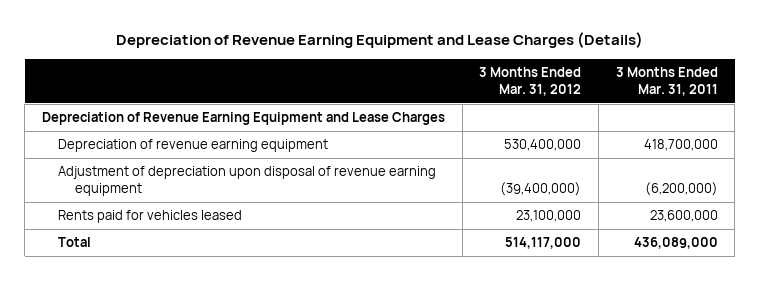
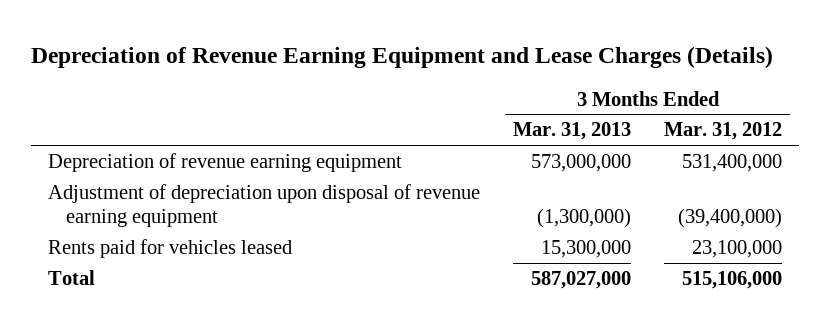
[615,66,718,96] 3 Months Ended Mar. 31, 2011 -> none
none -> [513,122,632,141] Mar. 31, 2013
[42,112,446,126] Depreciation of Revenue Earning Equipment and Lease Charges -> none
[504,139,582,152] 530,400,000 -> [682,154,783,173] 531,400,000
[505,237,582,250] 514,117,000 -> [682,271,783,290] 515,106,000

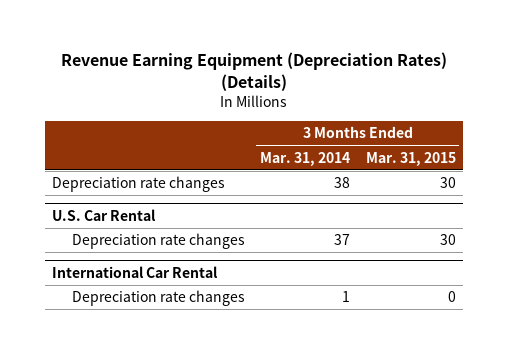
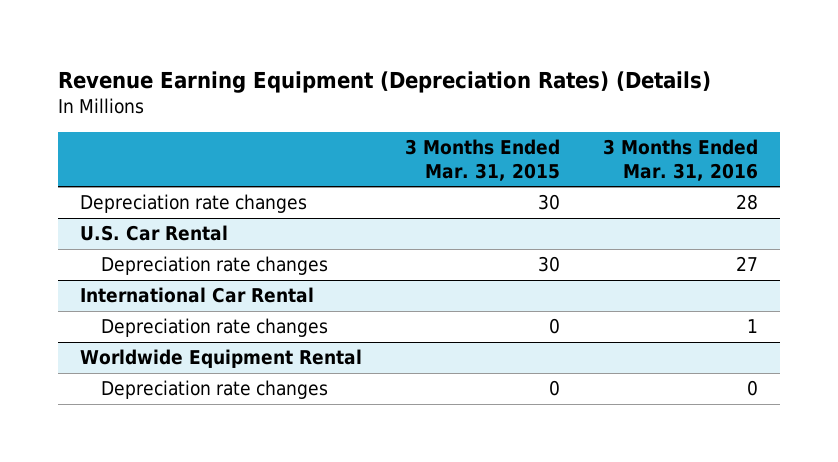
[260,151,351,166] Mar. 31, 2014 -> none
none -> [603,139,759,181] 3 Months Ended Mar. 31, 2016
none -> [79,349,362,369] Worldwide Equipment Rental
none -> [100,380,328,400] Depreciation rate changes

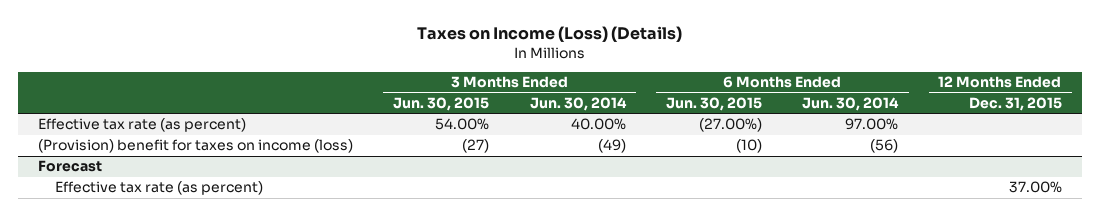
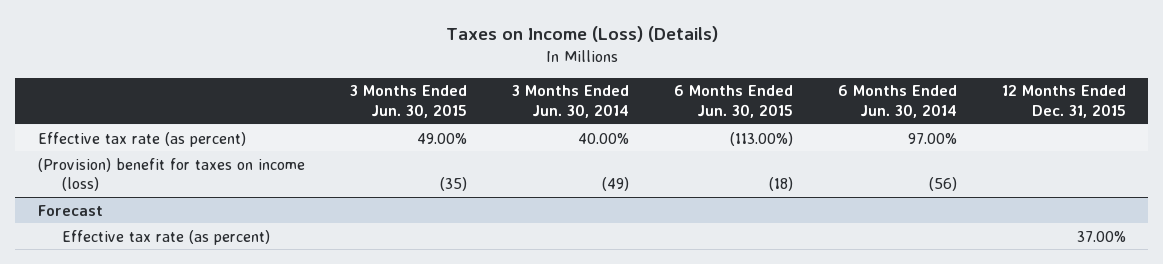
[435,118,490,131] 54.00% -> [416,132,467,144] 49.00%
[699,118,763,133] (27.00%) -> [729,131,793,146] (113.00%)
[462,139,490,154] (27) -> [439,177,467,192] (35)
[736,139,763,154] (10) -> [768,177,793,192] (18)

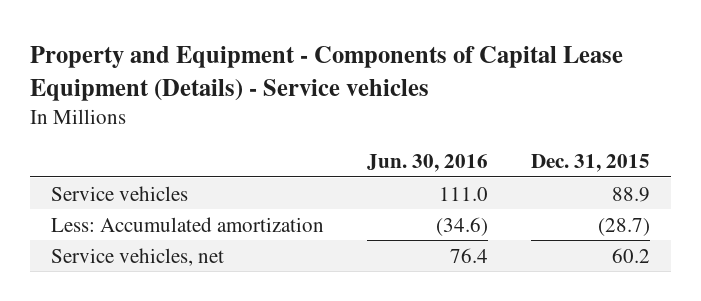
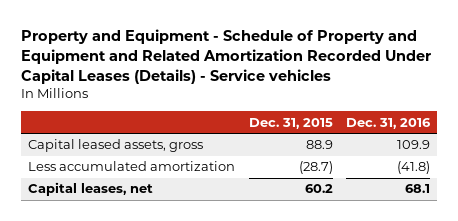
[29,45,623,101] Property and Equipment - Components of Capital Lease Equipment (Details) - Service vehicles -> [21,29,432,85] Property and Equipment - Schedule of Property and Equipment and Related Amortization Recorded Under Capital Leases (Details) - Service vehicles
[367,153,489,172] Jun. 30, 2016 -> none
none -> [346,117,432,129] Dec. 31, 2016
[51,185,189,201] Service vehicles -> [28,139,204,153] Capital leased assets, gross
[51,216,325,232] Less: Accumulated amortization -> [28,161,236,172] Less accumulated amortization
[51,247,225,266] Service vehicles, net -> [28,182,154,197] Capital leases, net

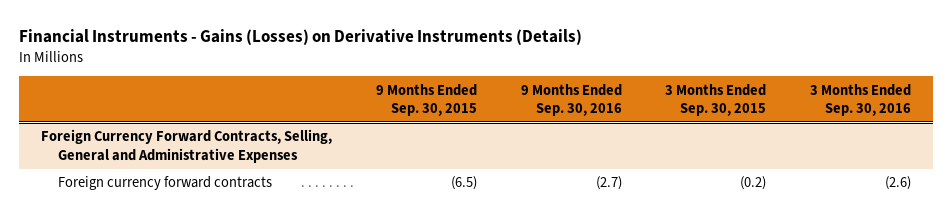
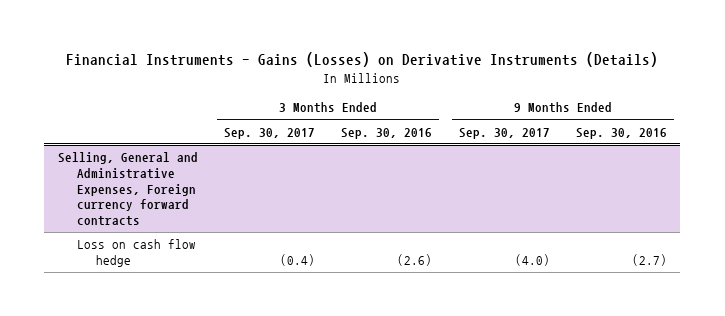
[375,83,477,117] 9 Months Ended Sep. 30, 2015 -> none
[665,83,767,117] 3 Months Ended Sep. 30, 2015 -> none
none -> [223,127,315,139] Sep. 30, 2017
none -> [458,127,550,139] Sep. 30, 2017
[40,129,332,163] Foreign Currency Forward Contracts, Selling, General and Administrative Expenses -> [57,152,198,226] Selling, General and Administrative Expenses, Foreign currency forward contracts
[58,176,273,191] Foreign currency forward contracts -> [76,239,196,268] Loss on cash flow hedge

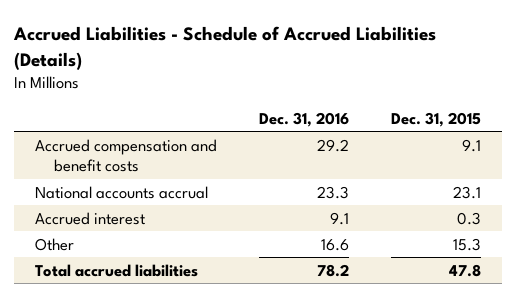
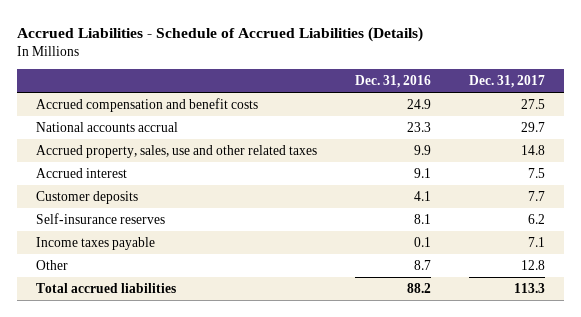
[391,111,482,127] Dec. 31, 2015 -> none
none -> [469,75,546,89] Dec. 31, 2017
[317,138,350,152] 29.2 -> [407,98,432,109] 24.9
none -> [36,144,318,158] Accrued property, sales, use and other related taxes
none -> [36,190,139,204] Customer deposits
none -> [36,212,166,224] Self-insurance reserves
none -> [36,236,156,250] Income taxes payable
[321,238,350,251] 16.6 -> [414,259,432,270] 8.7
[317,263,350,277] 78.2 -> [407,282,432,293] 88.2

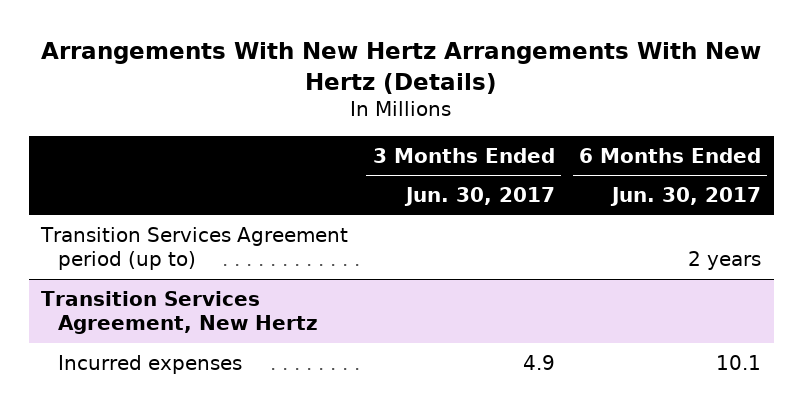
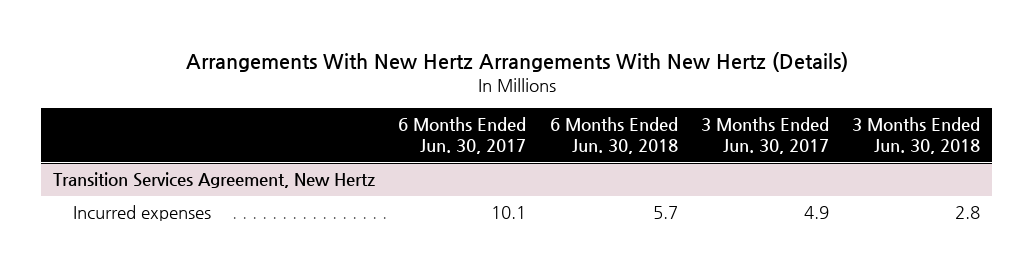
none -> [549,117,678,155] 6 Months Ended Jun. 30, 2018
none -> [852,117,981,155] 3 Months Ended Jun. 30, 2018
[40,226,349,271] Transition Services Agreement period (up to) -> none

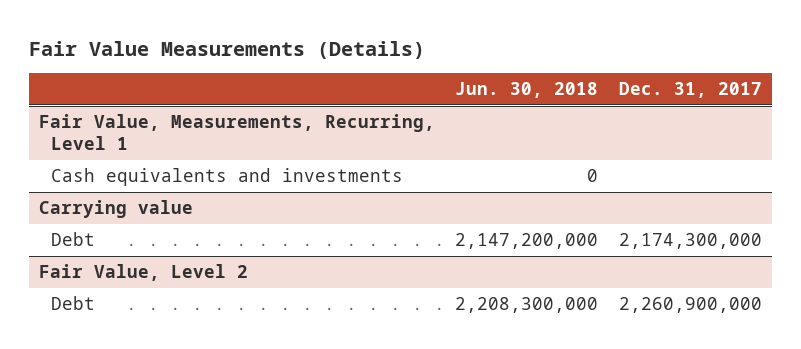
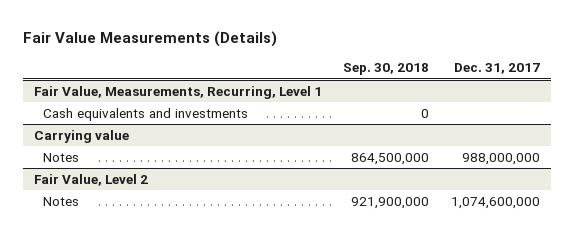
[455,82,599,99] Jun. 30, 2018 -> none
none -> [343,63,430,76] Sep. 30, 2018
[51,232,96,247] Debt -> none
none -> [43,152,80,162] Notes
[51,296,96,311] Debt -> none
none -> [43,196,80,206] Notes

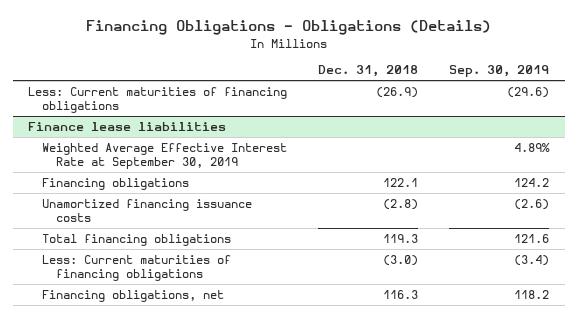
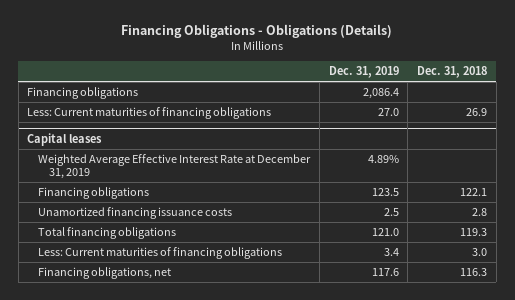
[449,65,550,78] Sep. 30, 2019 -> none
none -> [328,66,399,79] Dec. 31, 2019
none -> [27,87,139,100] Financing obligations
[376,86,419,98] (26.9) -> [466,108,488,117] 26.9
[28,121,227,131] Finance lease liabilities -> [27,132,103,146] Capital leases
[42,142,288,170] Weighted Average Effective Interest Rate at September 30, 2019 -> [38,154,312,179] Weighted Average Effective Interest Rate at December 31, 2019
[383,198,419,210] (2.8) -> [472,208,488,217] 2.8
[383,254,419,266] (3.0) -> [472,248,488,257] 3.0

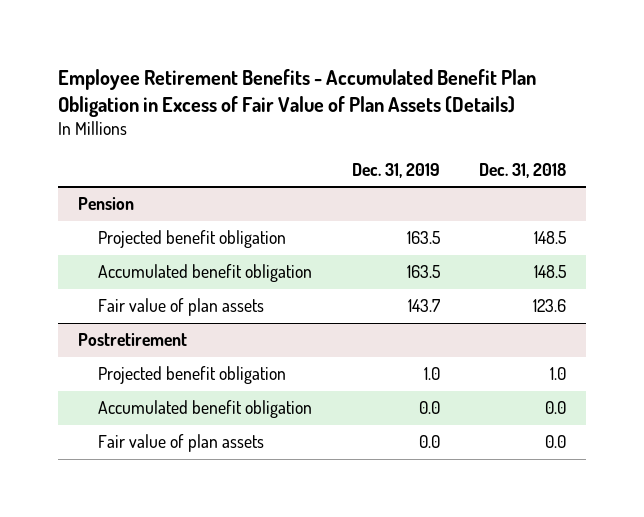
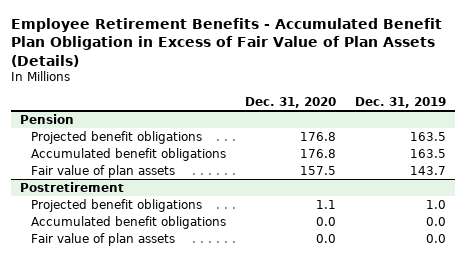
[479,163,567,179] Dec. 31, 2018 -> none
none -> [245,96,337,108] Dec. 31, 2020
[97,230,286,249] Projected benefit obligation -> [31,130,203,144] Projected benefit obligations
[97,264,312,283] Accumulated benefit obligation -> [31,147,227,161] Accumulated benefit obligations
[97,366,286,385] Projected benefit obligation -> [31,198,203,212] Projected benefit obligations
[97,400,312,419] Accumulated benefit obligation -> [31,215,227,229] Accumulated benefit obligations

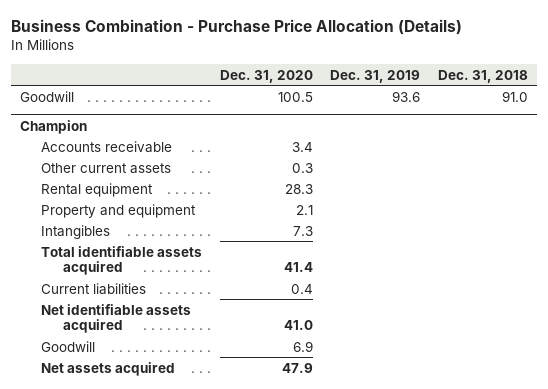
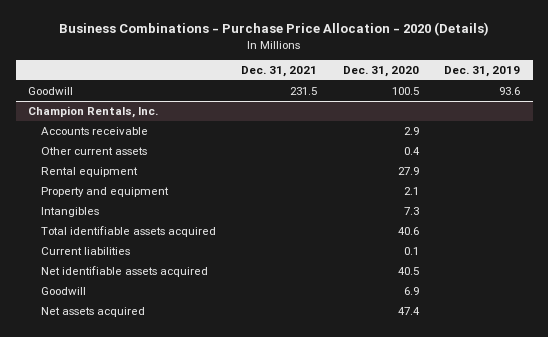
[11,19,463,36] Business Combination - Purchase Price Allocation (Details) -> [59,22,490,37] Business Combinations - Purchase Price Allocation - 2020 (Details)
[437,69,528,83] Dec. 31, 2018 -> none
none -> [241,65,318,77] Dec. 31, 2021
[19,119,87,134] Champion -> [28,105,159,118] Champion Rentals, Inc.
[291,141,313,152] 3.4 -> [403,126,419,135] 2.9
[291,162,313,173] 0.3 -> [403,146,420,155] 0.4
[284,183,313,194] 28.3 -> [397,166,419,175] 27.9
[283,262,313,273] 41.4 -> [397,226,419,235] 40.6
[290,283,313,294] 0.4 -> [403,246,419,255] 0.1
[283,320,313,331] 41.0 -> [397,266,419,275] 40.5
[281,362,313,373] 47.9 -> [397,306,420,315] 47.4

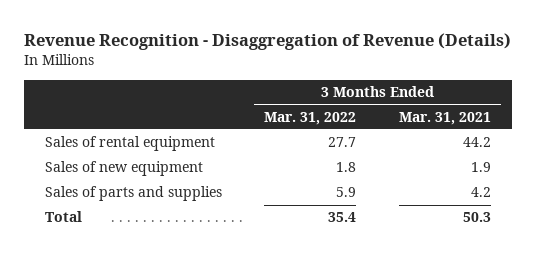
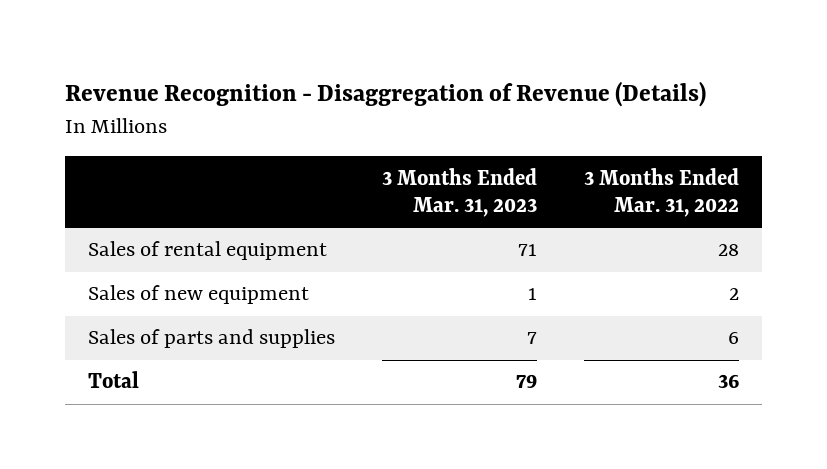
[398,111,491,125] Mar. 31, 2021 -> none
none -> [381,167,537,218] 3 Months Ended Mar. 31, 2023
[328,137,357,148] 27.7 -> [717,244,739,257] 28
[336,162,357,173] 1.8 -> [728,288,739,301] 2
[336,187,357,198] 5.9 -> [727,332,739,345] 6
[328,212,357,223] 35.4 -> [717,374,739,389] 36

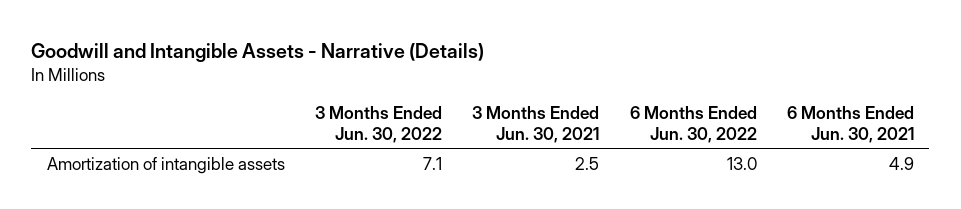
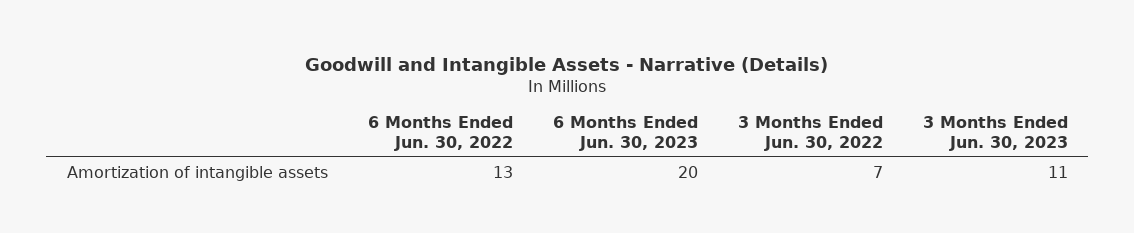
[472,106,600,143] 3 Months Ended Jun. 30, 2021 -> none
[787,106,915,143] 6 Months Ended Jun. 30, 2021 -> none
none -> [552,115,698,151] 6 Months Ended Jun. 30, 2023
none -> [922,115,1068,151] 3 Months Ended Jun. 30, 2023
[423,156,443,170] 7.1 -> [872,166,883,179] 7
[726,156,757,170] 13.0 -> [492,166,513,179] 13

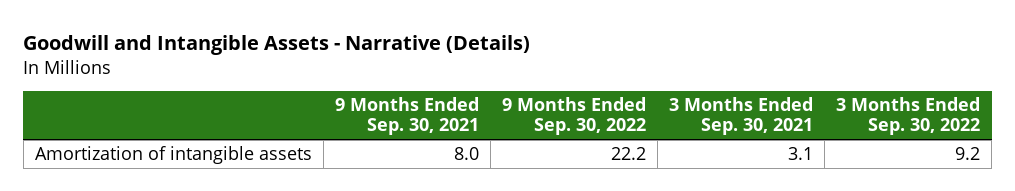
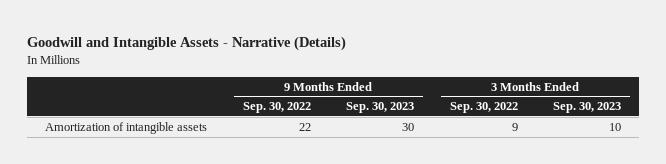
[334,97,479,136] 9 Months Ended Sep. 30, 2021 -> none
[669,97,814,136] 3 Months Ended Sep. 30, 2021 -> none
none -> [346,102,415,114] Sep. 30, 2023
none -> [553,102,622,114] Sep. 30, 2023
[611,147,647,161] 22.2 -> [298,122,311,131] 22
[955,147,981,161] 9.2 -> [511,122,518,131] 9

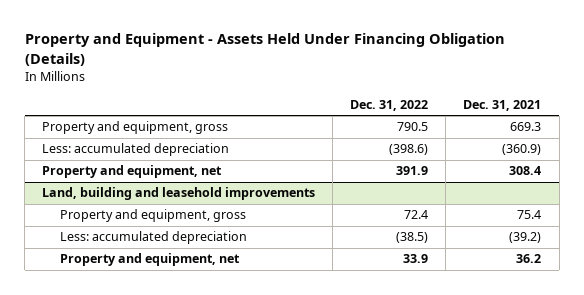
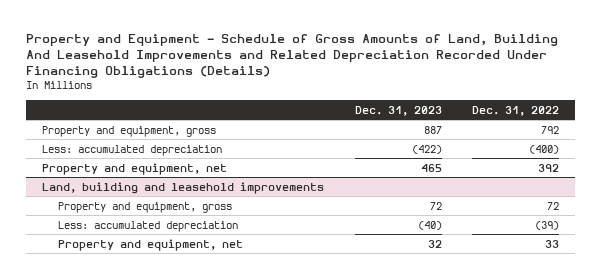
[24,33,505,67] Property and Equipment - Assets Held Under Financing Obligation (Details) -> [26,33,559,79] Property and Equipment - Schedule of Gross Amounts of Land, Building And Leasehold Improvements and Related Depreciation Recorded Under Financing Obligations (Details)
[463,100,542,112] Dec. 31, 2021 -> none
none -> [354,105,442,116] Dec. 31, 2023
[397,122,429,132] 790.5 -> [541,125,560,134] 792
[389,144,429,156] (398.6) -> [529,144,560,154] (400)
[396,166,429,176] 391.9 -> [538,163,560,172] 392
[404,210,429,220] 72.4 -> [547,201,560,210] 72
[396,232,429,244] (38.5) -> [535,220,560,230] (39)
[403,254,429,264] 33.9 -> [545,239,560,248] 33

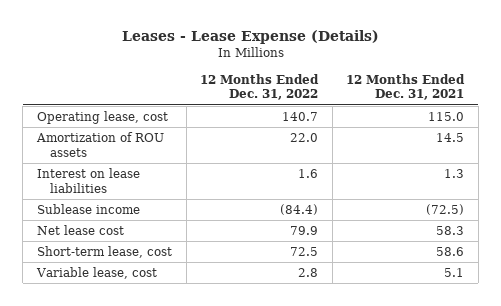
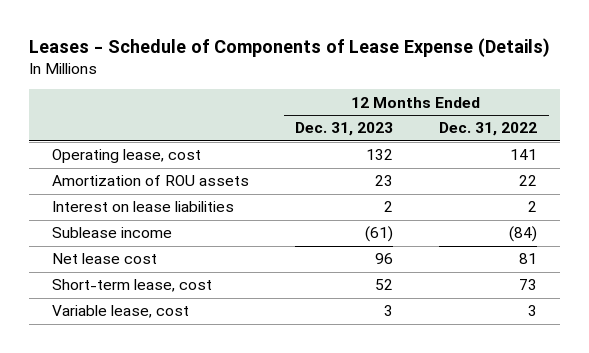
[121,30,379,45] Leases - Lease Expense (Details) -> [28,37,550,57] Leases - Schedule of Components of Lease Expense (Details)
[346,73,466,101] 12 Months Ended Dec. 31, 2021 -> none
none -> [295,122,394,137] Dec. 31, 2023
[282,111,319,121] 140.7 -> [510,149,538,161] 141
[290,132,319,142] 22.0 -> [519,175,538,187] 22
[298,168,319,178] 1.6 -> [528,201,538,213] 2
[280,203,319,215] (84.4) -> [509,226,538,243] (84)
[290,225,319,235] 79.9 -> [519,253,538,265] 81
[290,246,319,256] 72.5 -> [519,279,538,291] 73
[298,267,319,277] 2.8 -> [528,305,538,317] 3

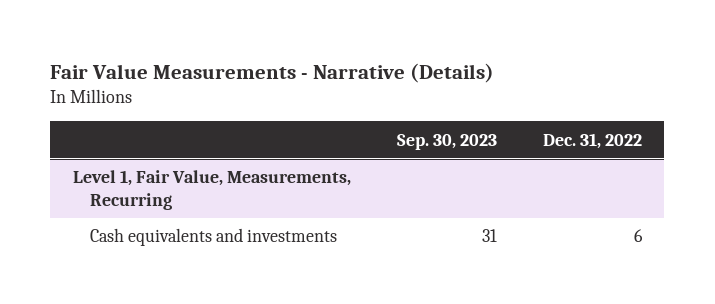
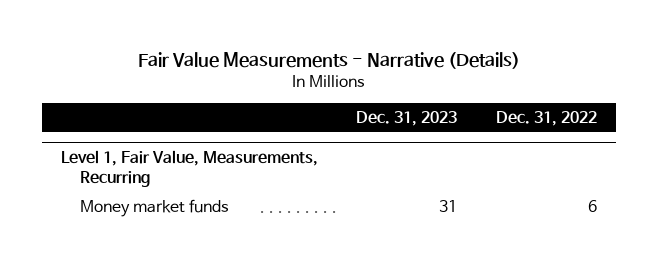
[396,133,497,150] Sep. 30, 2023 -> none
none -> [356,110,458,126] Dec. 31, 2023
[89,228,337,247] Cash equivalents and investments -> [80,199,230,218] Money market funds

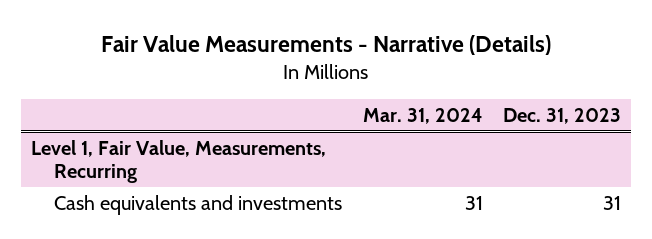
[495,110,597,126] Dec. 31, 2022 -> none
none -> [362,107,483,124] Mar. 31, 2024
[80,199,230,218] Money market funds -> [54,194,343,215] Cash equivalents and investments

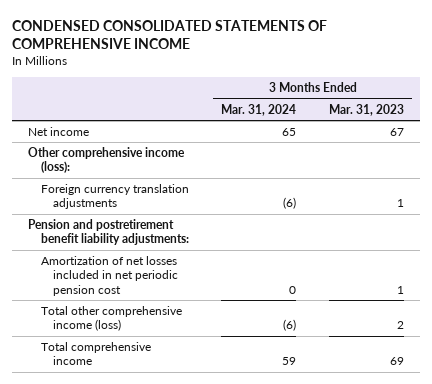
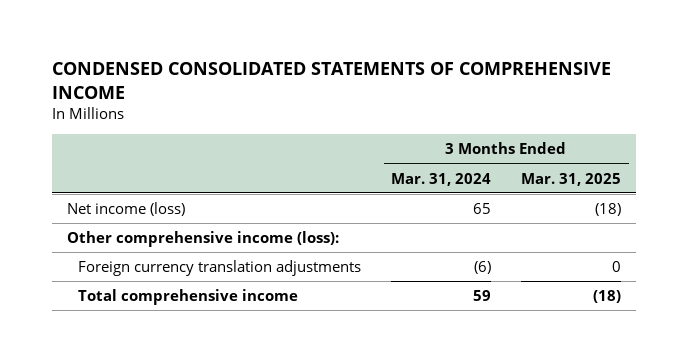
[328,103,404,116] Mar. 31, 2023 -> none
none -> [521,172,622,186] Mar. 31, 2025
[28,126,90,136] Net income -> [67,202,186,217] Net income (loss)
[28,218,189,246] Pension and postretirement benefit liability adjustments: -> none
[40,255,179,296] Amortization of net losses included in net periodic pension cost -> none
[40,305,182,332] Total other comprehensive income (loss) -> none

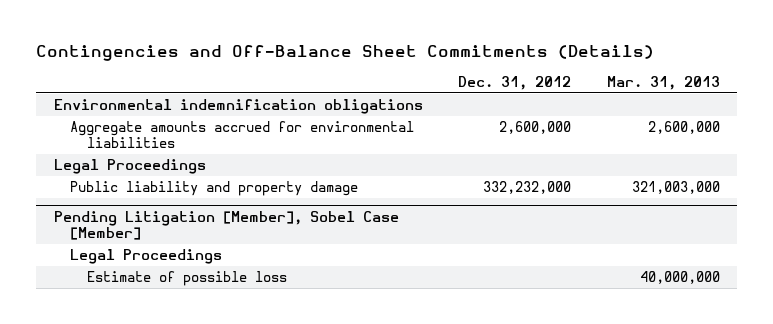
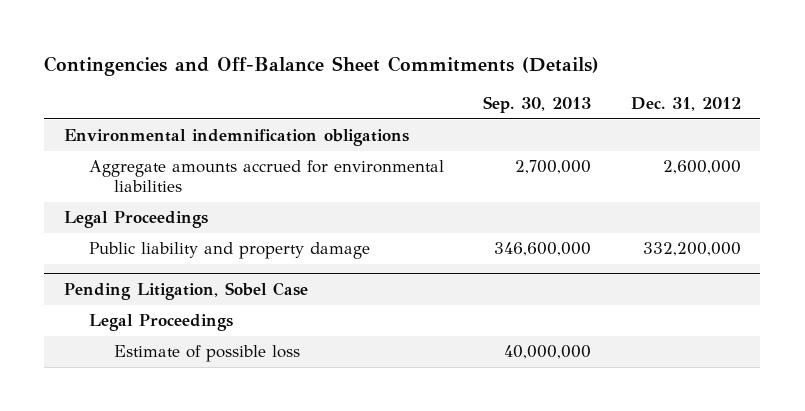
[606,75,720,90] Mar. 31, 2013 -> none
none -> [483,96,592,114] Sep. 30, 2013
[483,181,572,195] 332,232,000 -> [642,242,741,257] 332,200,000
[53,211,399,240] Pending Litigation [Member], Sobel Case [Member] -> [64,282,309,301] Pending Litigation, Sobel Case

